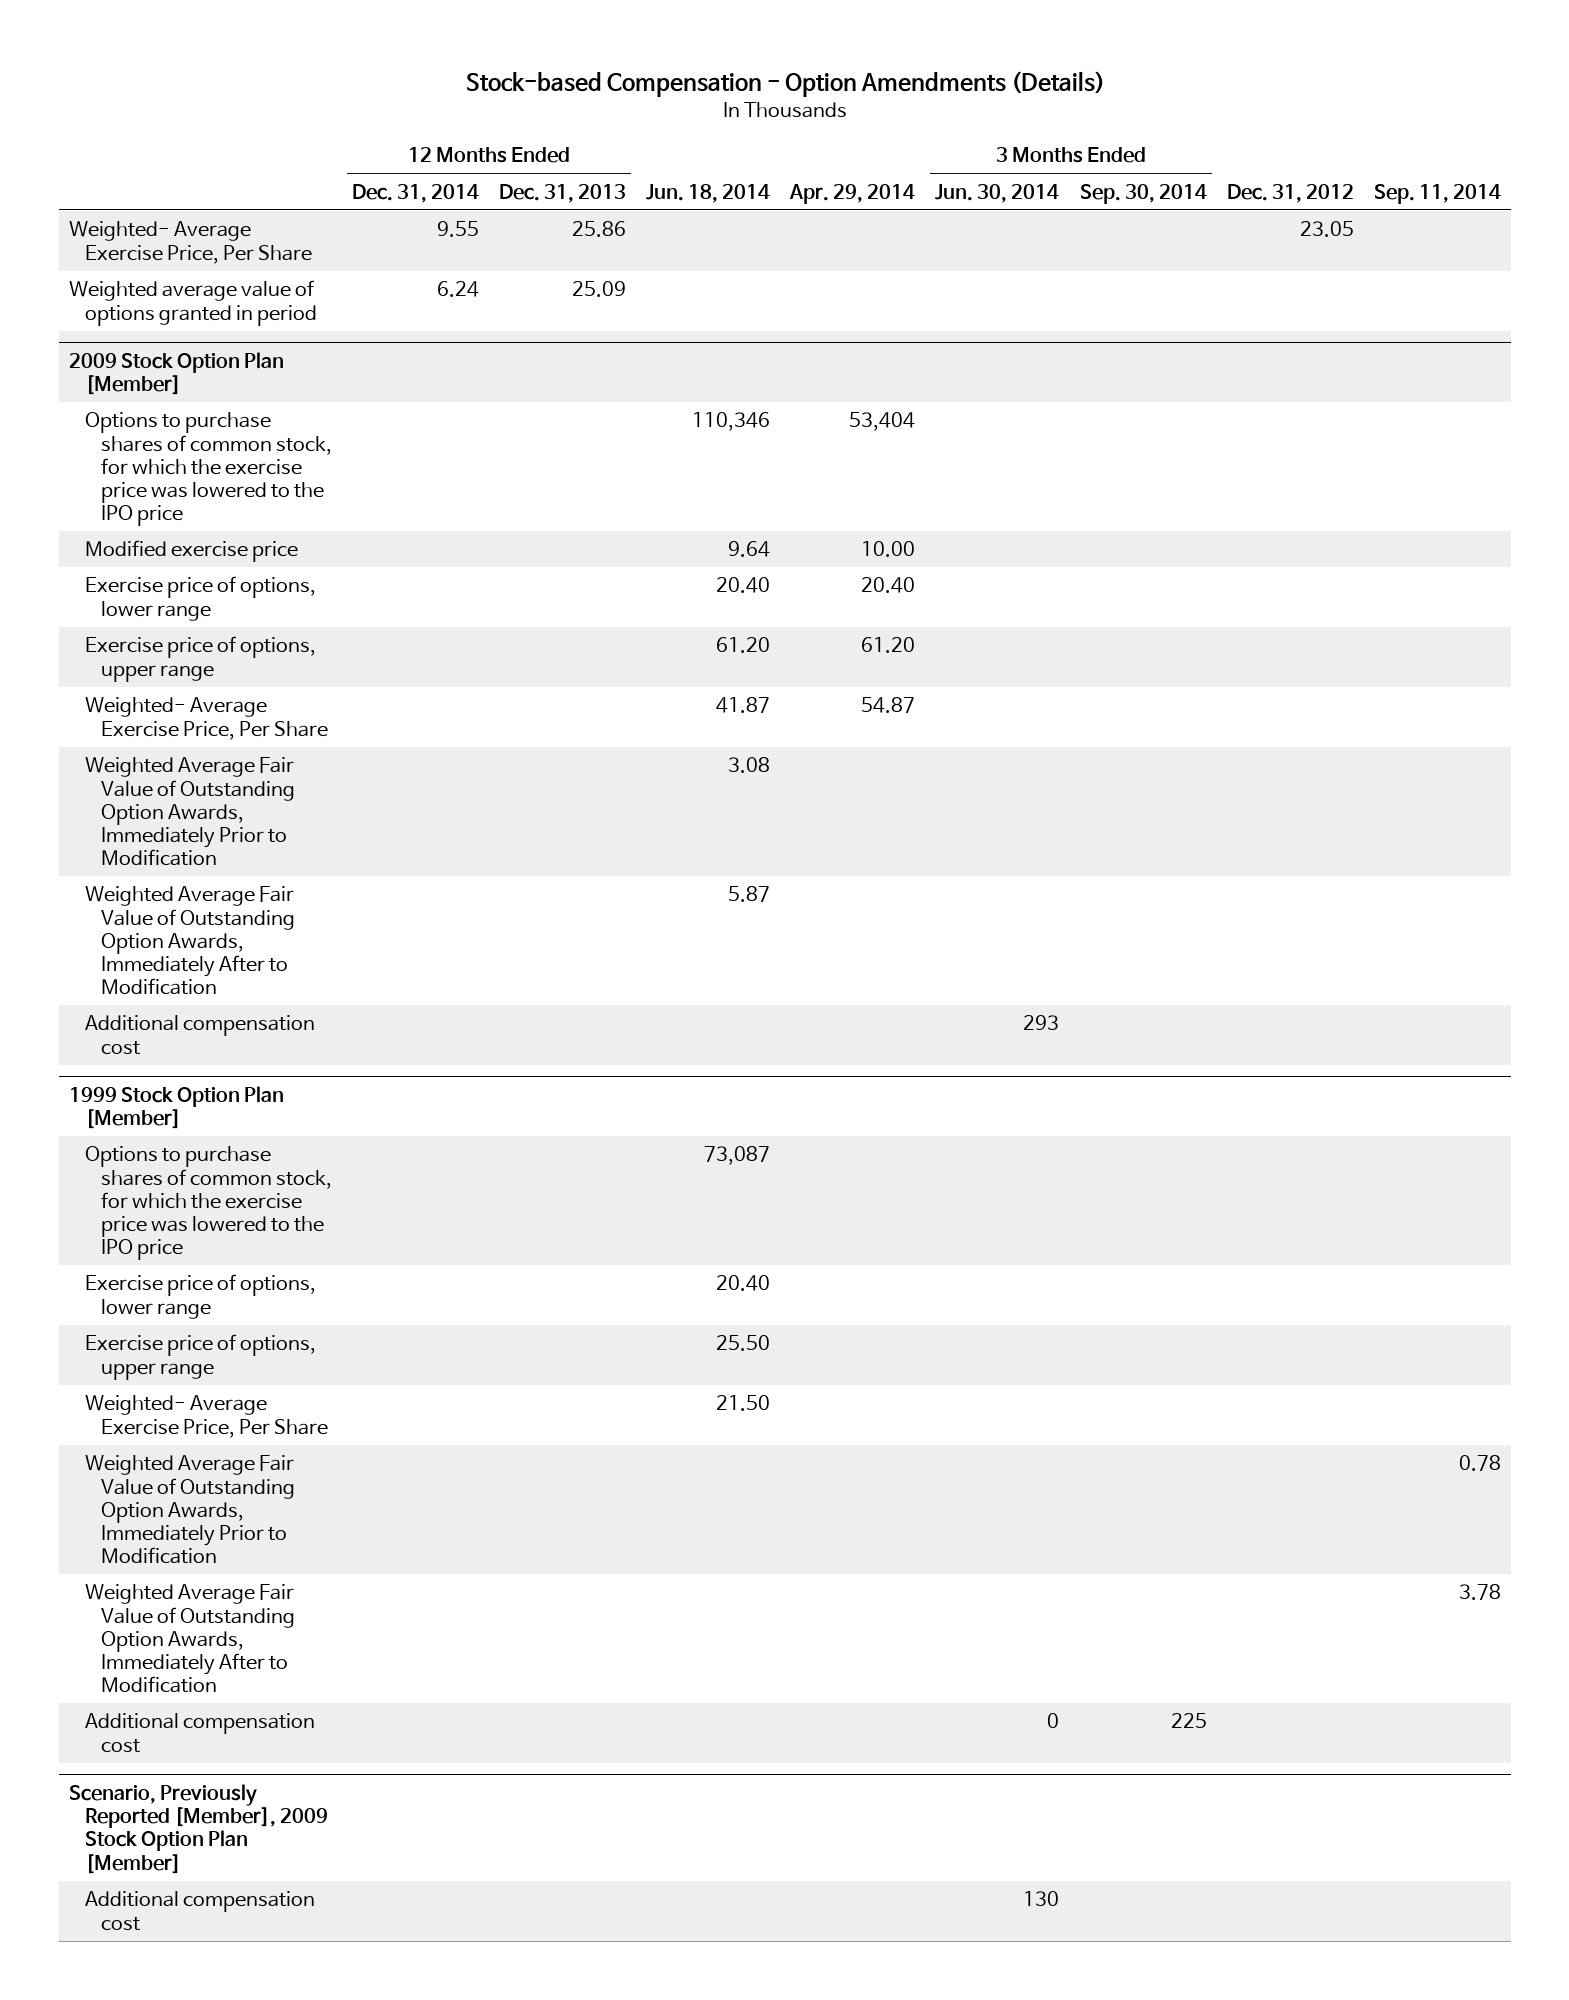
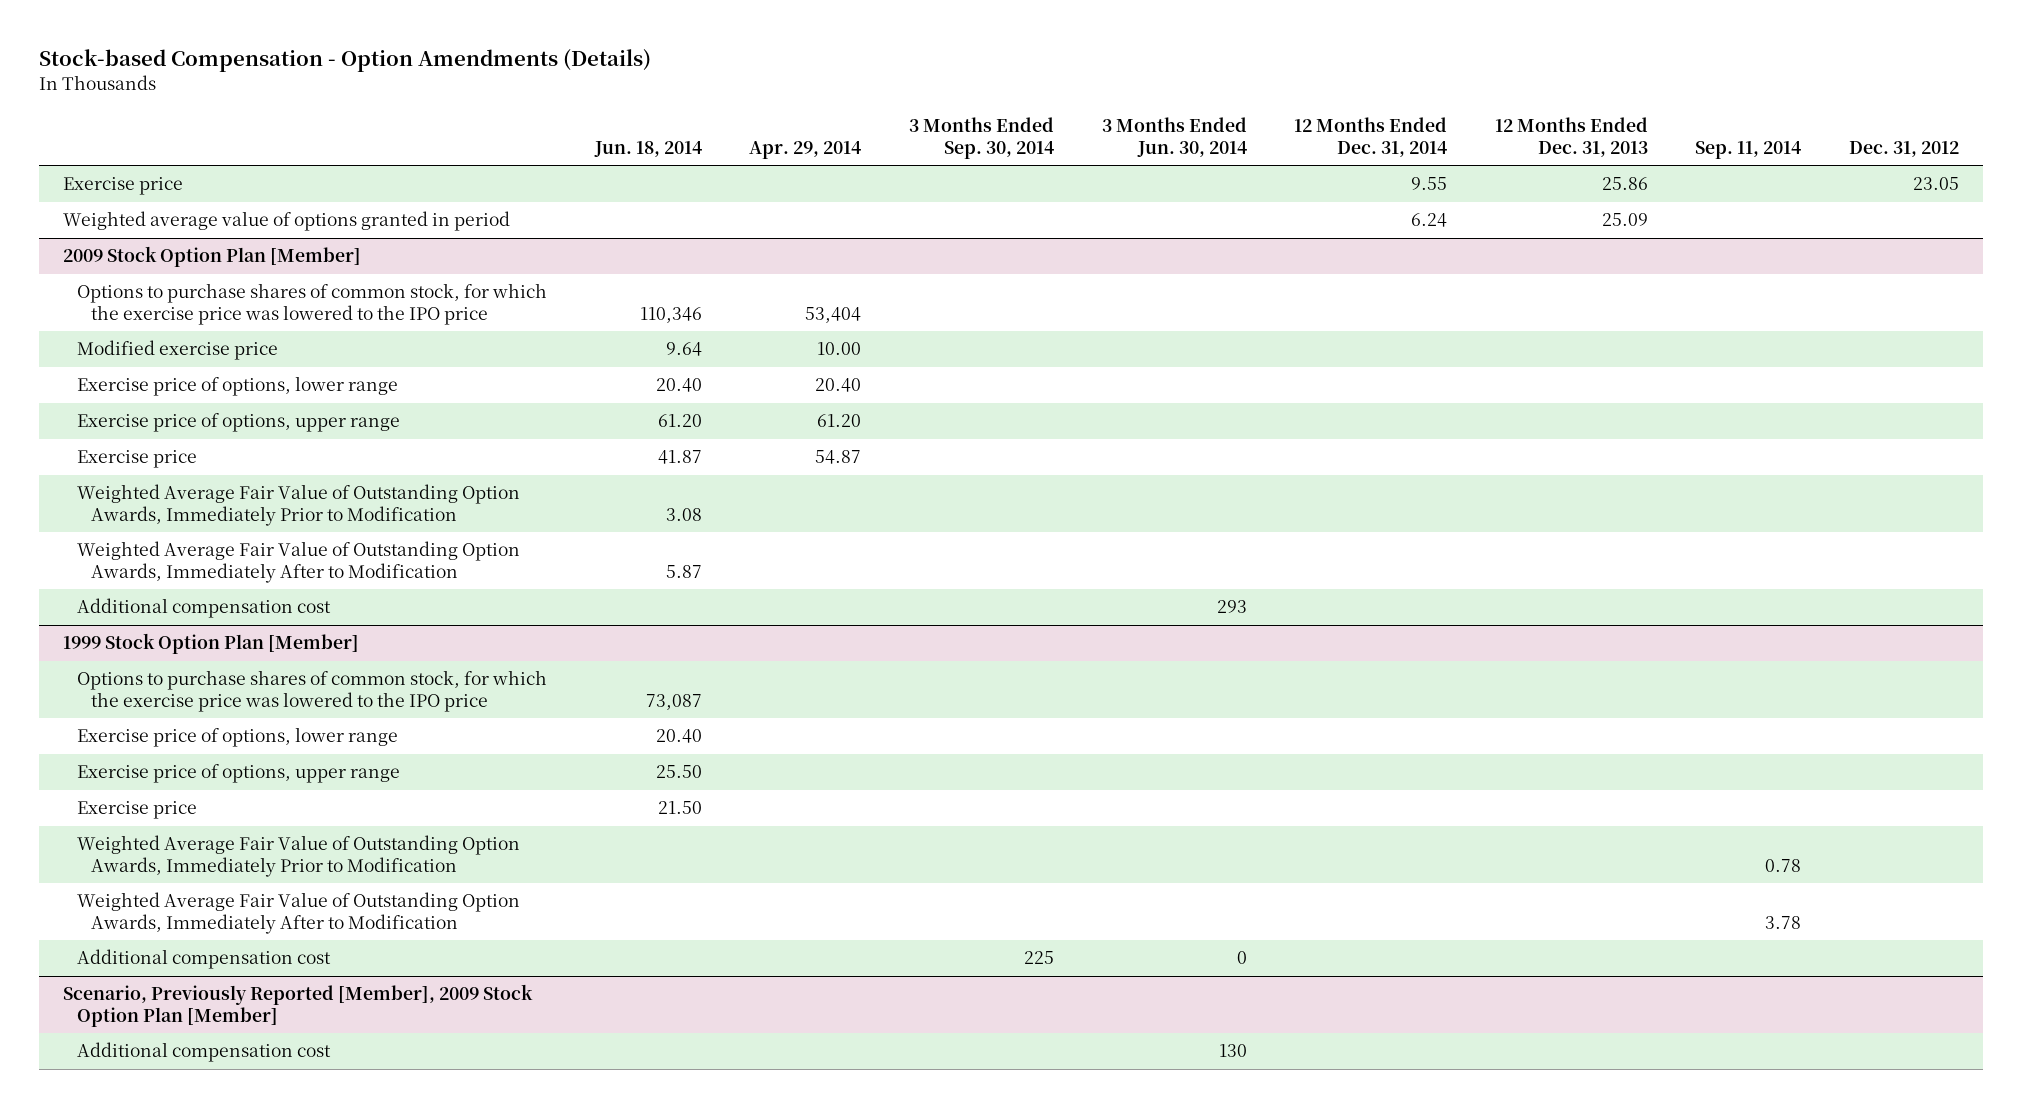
[68,221,312,264] Weighted- Average Exercise Price, Per Share -> [62,177,183,196] Exercise price
[84,697,329,740] Weighted- Average Exercise Price, Per Share -> [77,450,198,469] Exercise price
[84,1395,329,1438] Weighted- Average Exercise Price, Per Share -> [77,801,198,820] Exercise price

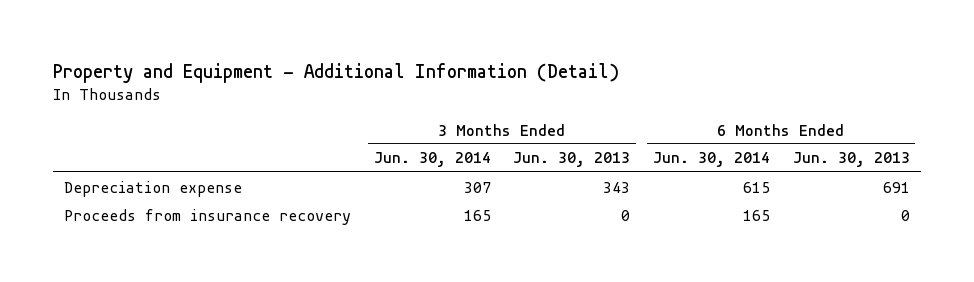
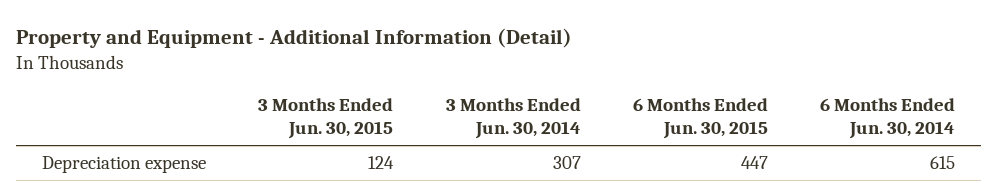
[513,152,631,168] Jun. 30, 2013 -> none
[792,152,910,168] Jun. 30, 2013 -> none
none -> [258,97,394,140] 3 Months Ended Jun. 30, 2015
none -> [632,97,768,140] 6 Months Ended Jun. 30, 2015
[64,208,352,225] Proceeds from insurance recovery -> none

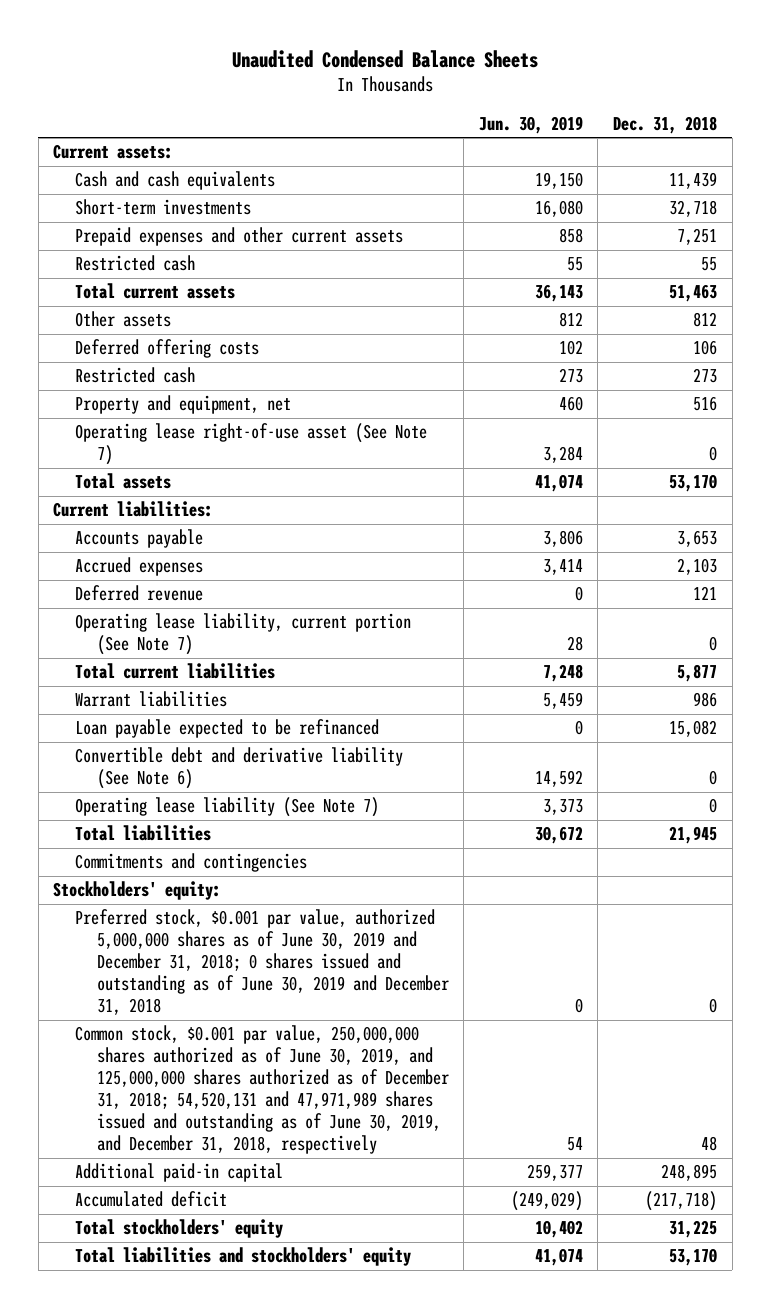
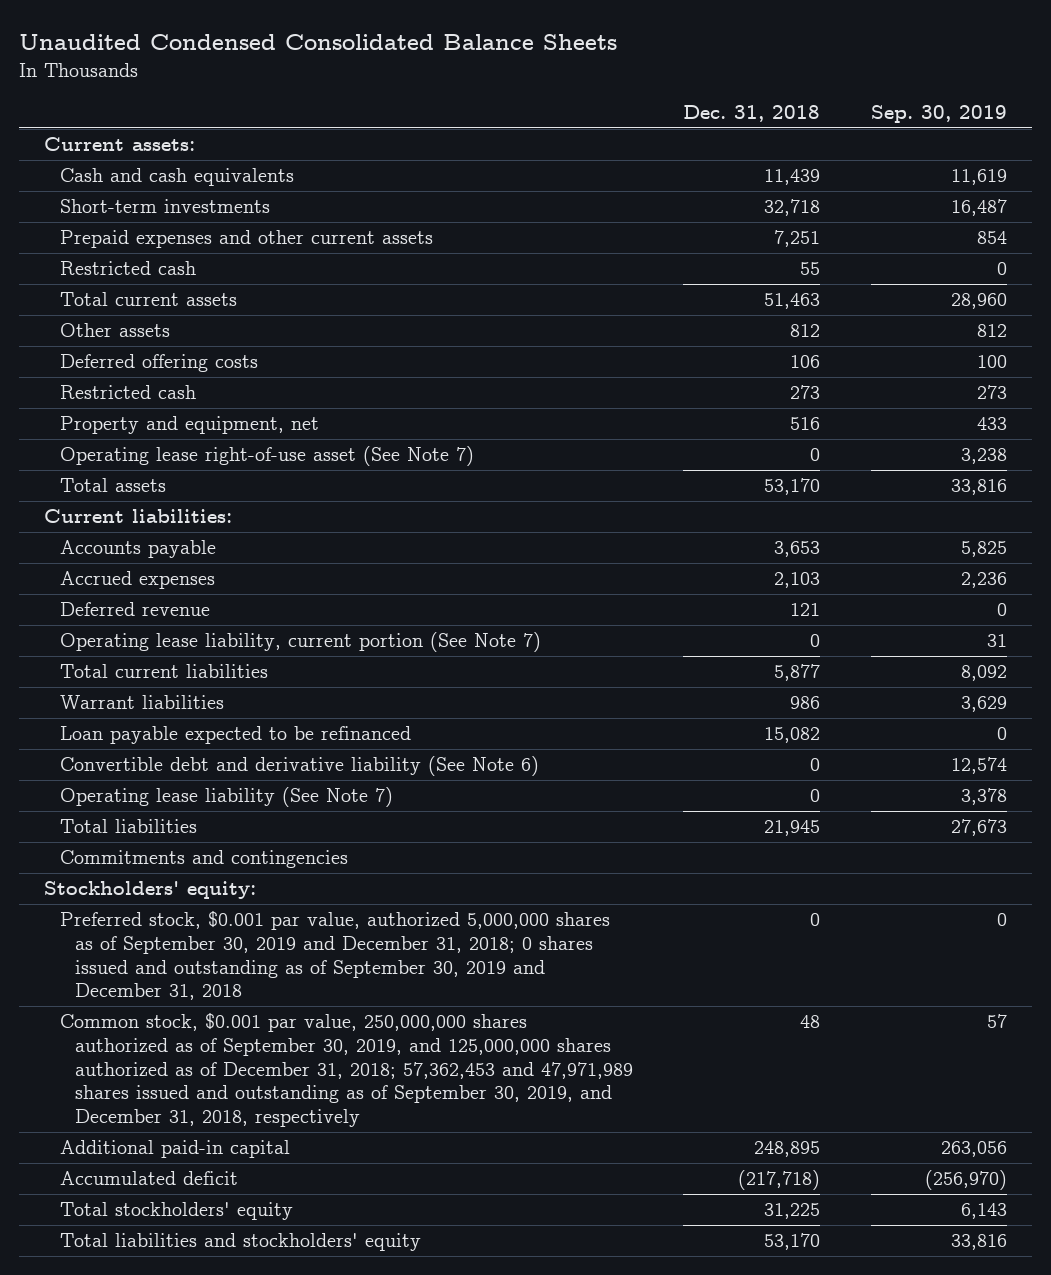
[232,49,539,68] Unaudited Condensed Balance Sheets -> [19,34,618,51] Unaudited Condensed Consolidated Balance Sheets
[478,115,583,134] Jun. 30, 2019 -> none
none -> [870,105,1007,124] Sep. 30, 2019
[75,909,449,1016] Preferred stock, $0.001 par value, authorized 5,000,000 shares as of June 30, 2019 and December 31, 2018; 0 shares issued and outstanding as of June 30, 2019 and December 31, 2018 -> [59,911,610,1001] Preferred stock, $0.001 par value, authorized 5,000,000 shares as of September 30, 2019 and December 31, 2018; 0 shares issued and outstanding as of September 30, 2019 and December 31, 2018
[75,1025,449,1155] Common stock, $0.001 par value, 250,000,000 shares authorized as of June 30, 2019, and 125,000,000 shares authorized as of December 31, 2018; 54,520,131 and 47,971,989 shares issued and outstanding as of June 30, 2019, and December 31, 2018, respectively -> [59,1013,634,1128] Common stock, $0.001 par value, 250,000,000 shares authorized as of September 30, 2019, and 125,000,000 shares authorized as of December 31, 2018; 57,362,453 and 47,971,989 shares issued and outstanding as of September 30, 2019, and December 31, 2018, respectively

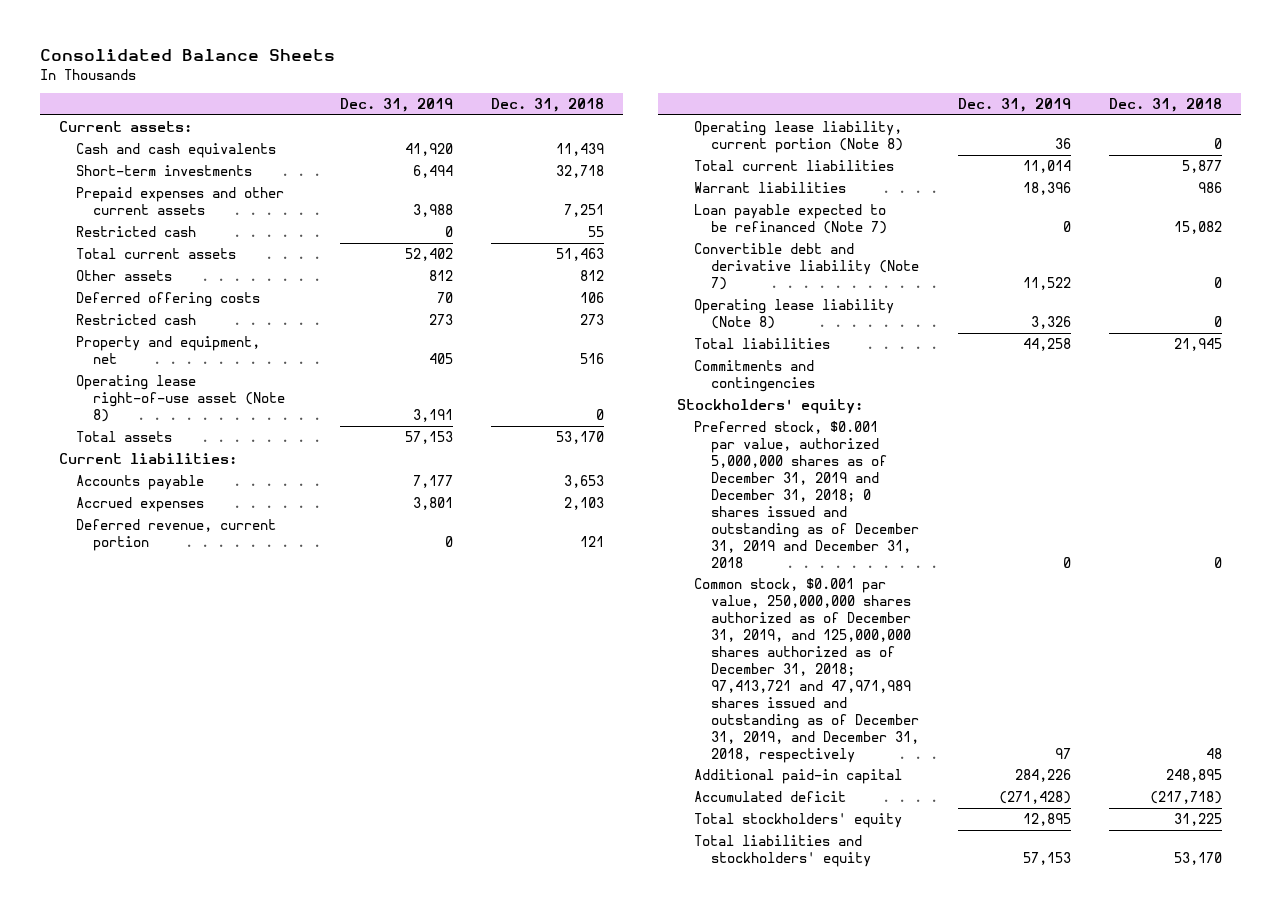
[19,34,618,51] Unaudited Condensed Consolidated Balance Sheets -> [39,49,335,62] Consolidated Balance Sheets
[870,105,1007,124] Sep. 30, 2019 -> none
none -> [339,98,453,113] Dec. 31, 2019
[59,446,474,467] Operating lease right-of-use asset (See Note 7) -> [76,375,286,422] Operating lease right-of-use asset (Note 8)
[59,602,210,617] Deferred revenue -> [76,519,277,551] Deferred revenue, current portion
[59,632,541,653] Operating lease liability, current portion (See Note 7) -> [694,121,904,153] Operating lease liability, current portion (Note 8)
[59,726,411,745] Loan payable expected to be refinanced -> [694,204,888,234] Loan payable expected to be refinanced (Note 7)
[59,756,539,777] Convertible debt and derivative liability (See Note 6) -> [694,243,920,290] Convertible debt and derivative liability (Note 7)
[59,787,393,808] Operating lease liability (See Note 7) -> [694,299,895,329] Operating lease liability (Note 8)
[59,911,610,1001] Preferred stock, $0.001 par value, authorized 5,000,000 shares as of September 30, 2019 and December 31, 2018; 0 shares issued and outstanding as of September 30, 2019 and December 31, 2018 -> [694,421,920,568] Preferred stock, $0.001 par value, authorized 5,000,000 shares as of December 31, 2019 and December 31, 2018; 0 shares issued and outstanding as of December 31, 2019 and December 31, 2018
[59,1013,634,1128] Common stock, $0.001 par value, 250,000,000 shares authorized as of September 30, 2019, and 125,000,000 shares authorized as of December 31, 2018; 57,362,453 and 47,971,989 shares issued and outstanding as of September 30, 2019, and December 31, 2018, respectively -> [694,578,920,763] Common stock, $0.001 par value, 250,000,000 shares authorized as of December 31, 2019, and 125,000,000 shares authorized as of December 31, 2018; 97,413,721 and 47,971,989 shares issued and outstanding as of December 31, 2019, and December 31, 2018, respectively

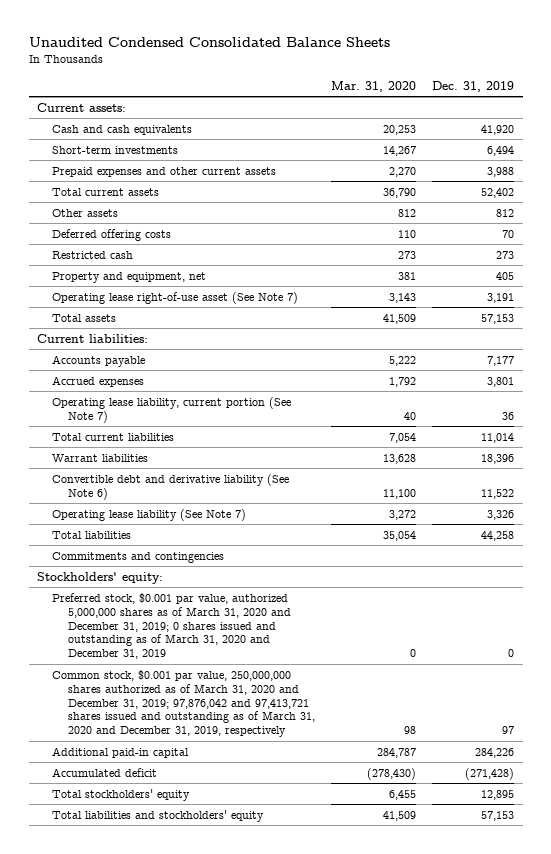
[39,49,335,62] Consolidated Balance Sheets -> [28,37,390,48] Unaudited Condensed Consolidated Balance Sheets
[491,98,605,113] Dec. 31, 2018 -> none
none -> [331,80,417,92] Mar. 31, 2020
[76,226,197,238] Restricted cash -> none
[76,375,286,422] Operating lease right-of-use asset (Note 8) -> [52,291,299,304] Operating lease right-of-use asset (See Note 7)
[76,519,277,551] Deferred revenue, current portion -> none
[694,121,904,153] Operating lease liability, current portion (Note 8) -> [52,396,292,423] Operating lease liability, current portion (See Note 7)
[694,204,888,234] Loan payable expected to be refinanced (Note 7) -> none
[694,243,920,290] Convertible debt and derivative liability (Note 7) -> [52,473,290,500] Convertible debt and derivative liability (See Note 6)
[694,299,895,329] Operating lease liability (Note 8) -> [52,508,247,521] Operating lease liability (See Note 7)
[694,421,920,568] Preferred stock, $0.001 par value, authorized 5,000,000 shares as of December 31, 2019 and December 31, 2018; 0 shares issued and outstanding as of December 31, 2019 and December 31, 2018 -> [52,592,291,660] Preferred stock, $0.001 par value, authorized 5,000,000 shares as of March 31, 2020 and December 31, 2019; 0 shares issued and outstanding as of March 31, 2020 and December 31, 2019
[694,578,920,763] Common stock, $0.001 par value, 250,000,000 shares authorized as of December 31, 2019, and 125,000,000 shares authorized as of December 31, 2018; 97,413,721 and 47,971,989 shares issued and outstanding as of December 31, 2019, and December 31, 2018, respectively -> [52,669,315,738] Common stock, $0.001 par value, 250,000,000 shares authorized as of March 31, 2020 and December 31, 2019; 97,876,042 and 97,413,721 shares issued and outstanding as of March 31, 2020 and December 31, 2019, respectively

